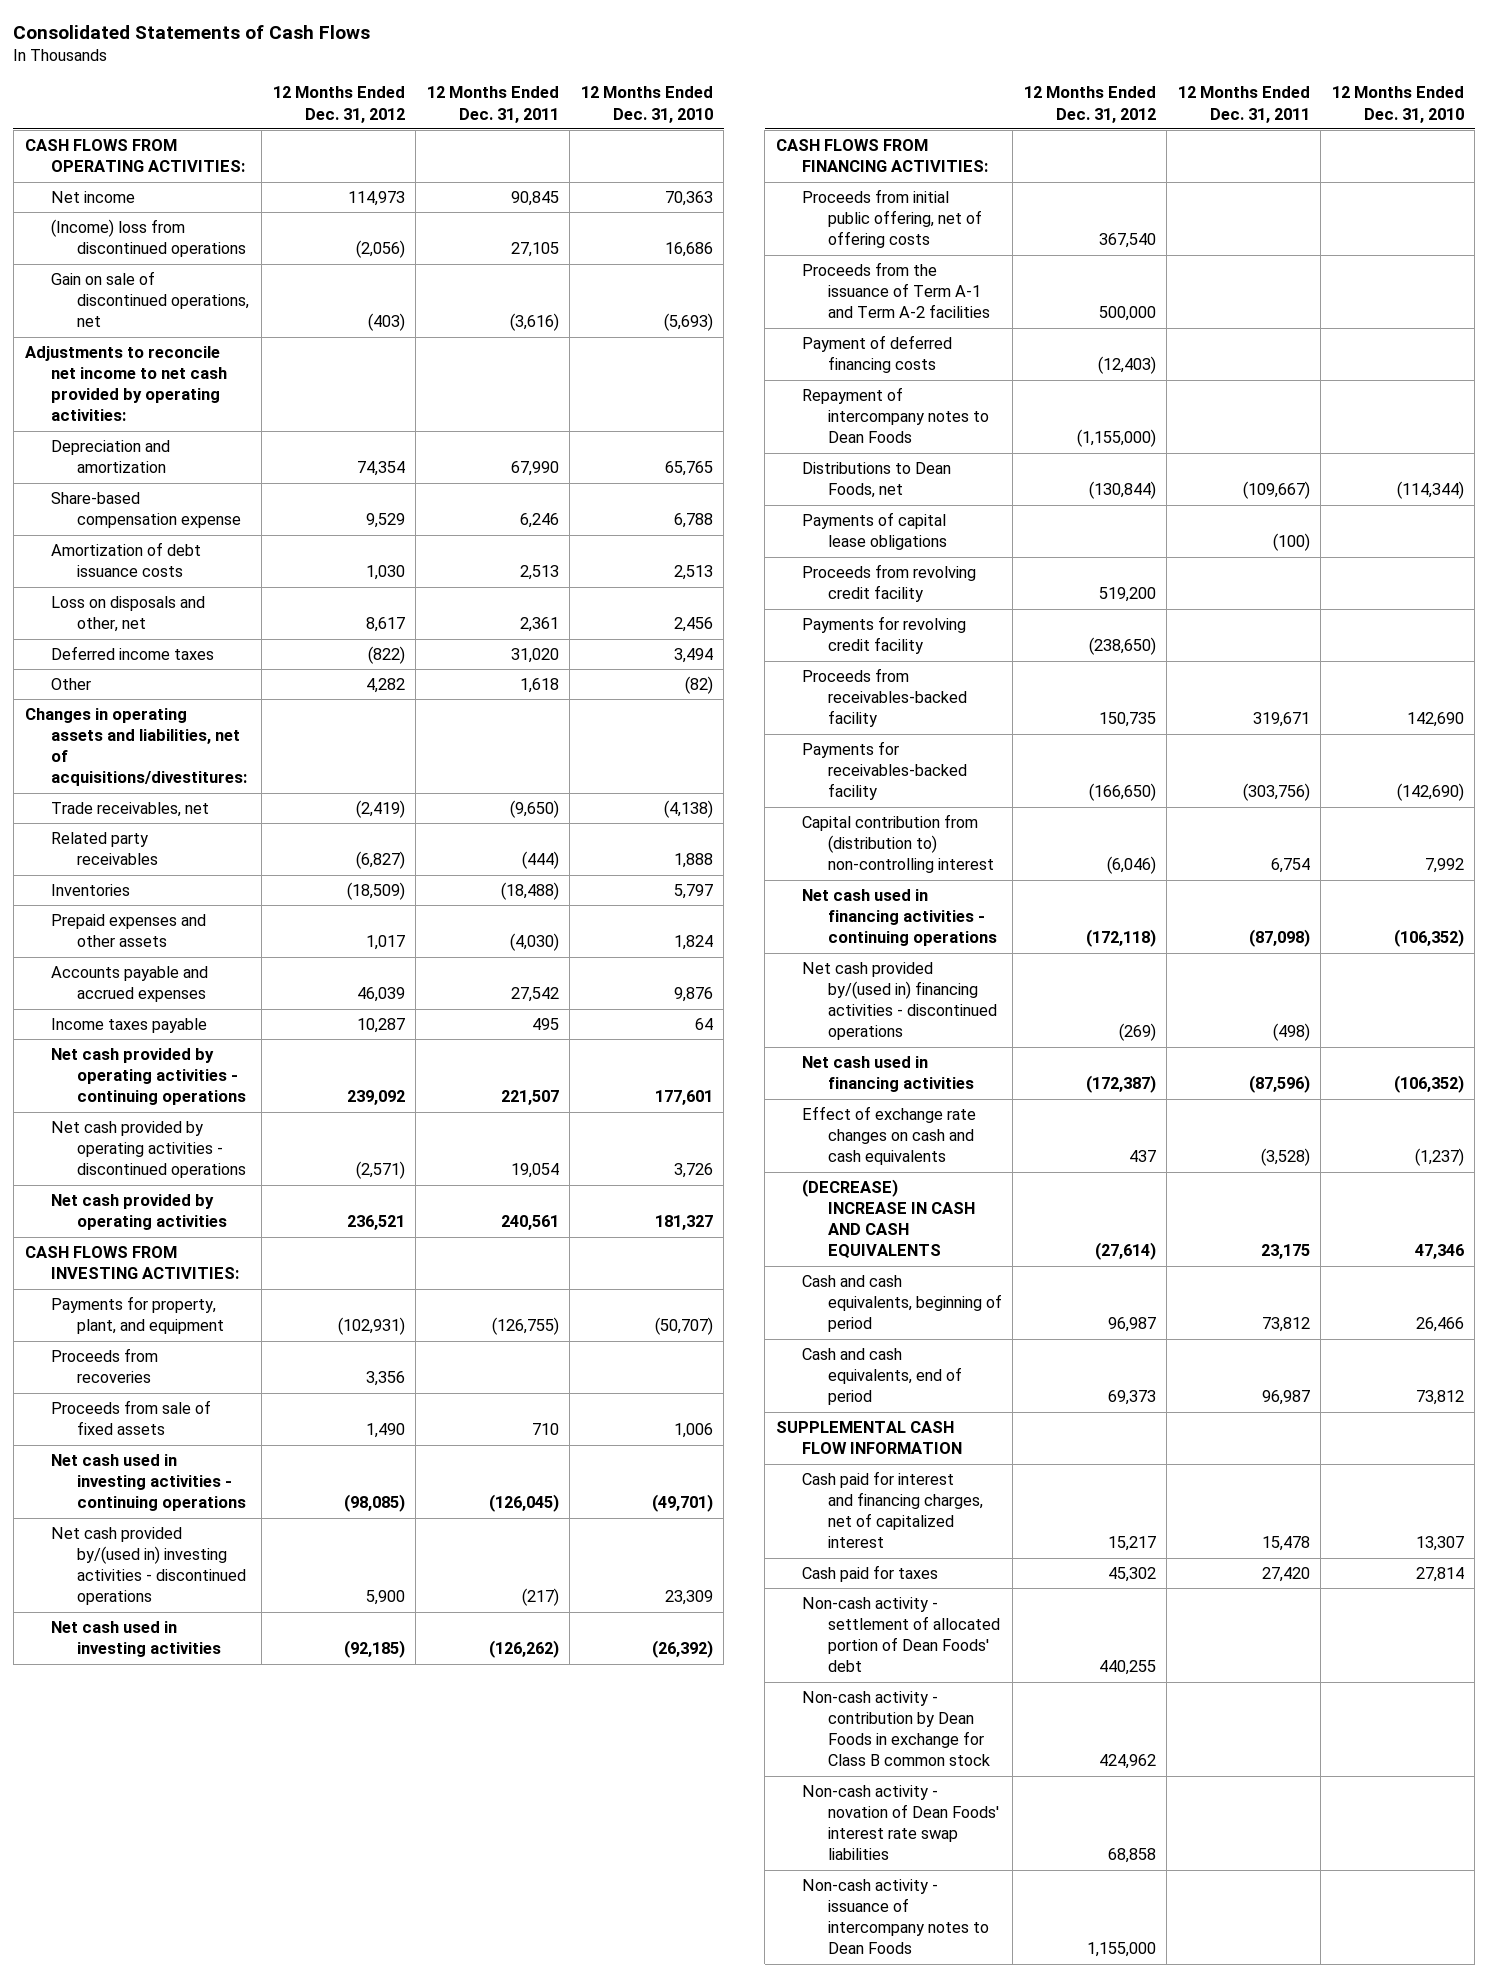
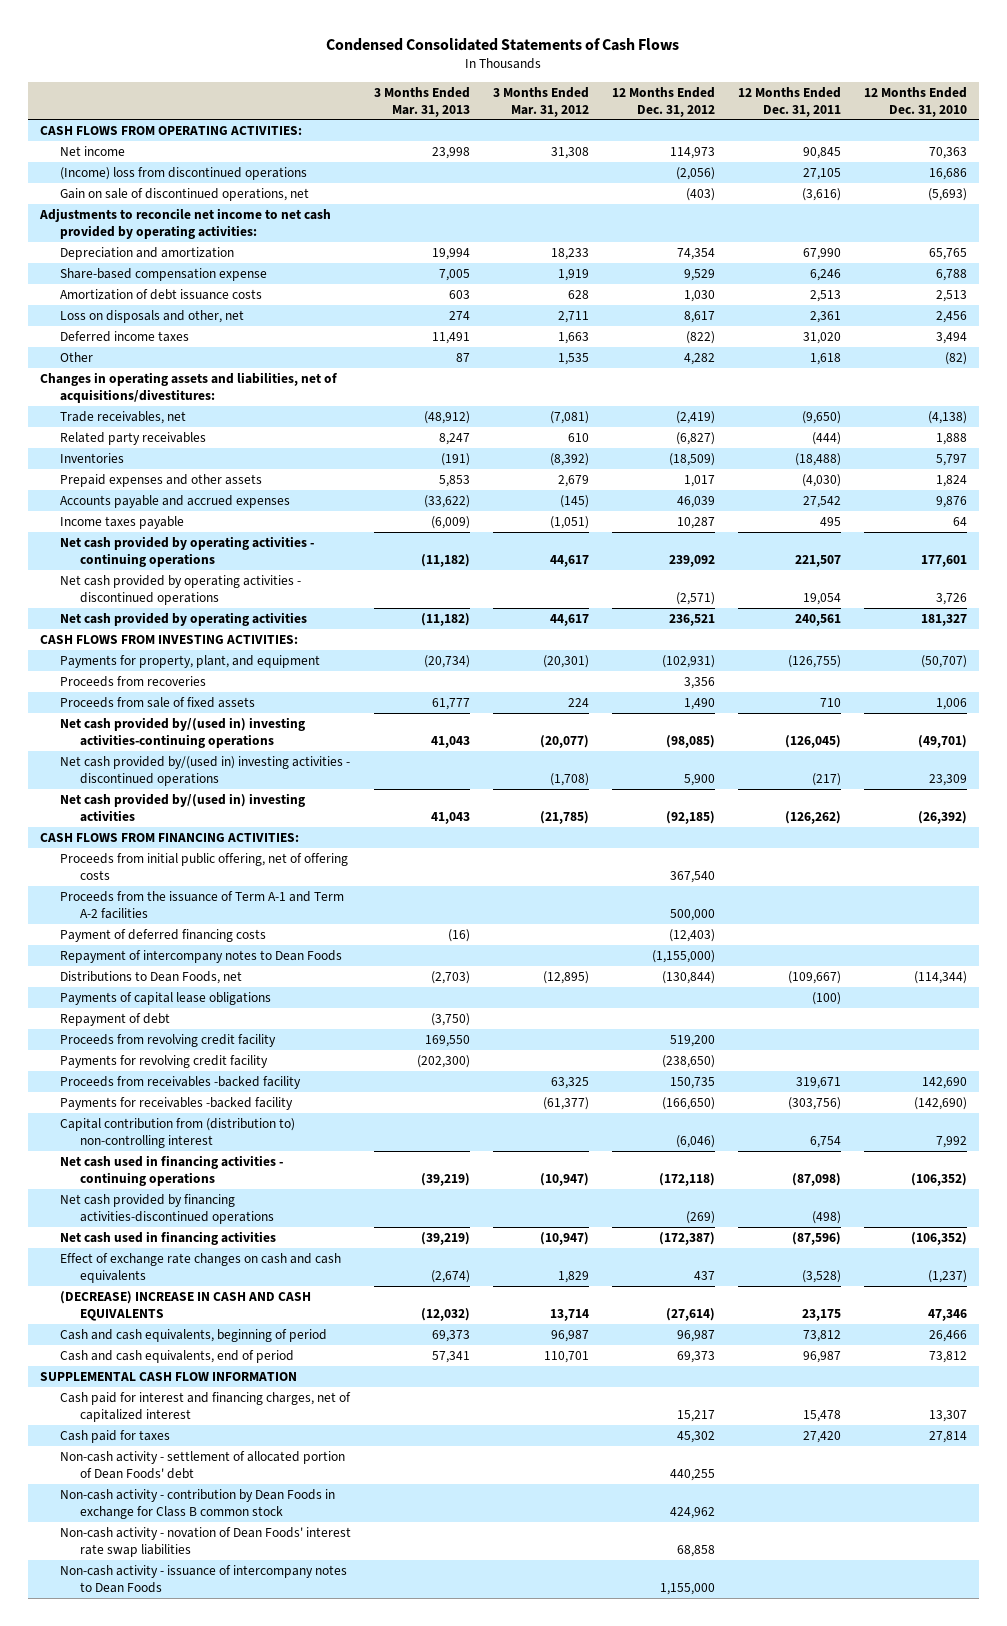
[13,24,371,39] Consolidated Statements of Cash Flows -> [326,37,680,51] Condensed Consolidated Statements of Cash Flows
none -> [373,86,470,117] 3 Months Ended Mar. 31, 2013
none -> [492,86,589,117] 3 Months Ended Mar. 31, 2012
[50,1454,246,1512] Net cash used in investing activities - continuing operations -> [59,716,305,748] Net cash provided by/(used in) investing activities-continuing operations
[50,1621,221,1658] Net cash used in investing activities -> [59,792,305,822] Net cash provided by/(used in) investing activities
none -> [59,1012,170,1026] Repayment of debt
[801,668,967,728] Proceeds from receivables-backed facility -> [59,1075,301,1089] Proceeds from receivables -backed facility
[801,741,967,801] Payments for receivables-backed facility -> [59,1096,293,1110] Payments for receivables -backed facility
[801,962,997,1041] Net cash provided by/(used in) financing activities - discontinued operations -> [59,1193,275,1224] Net cash provided by financing activities-discontinued operations

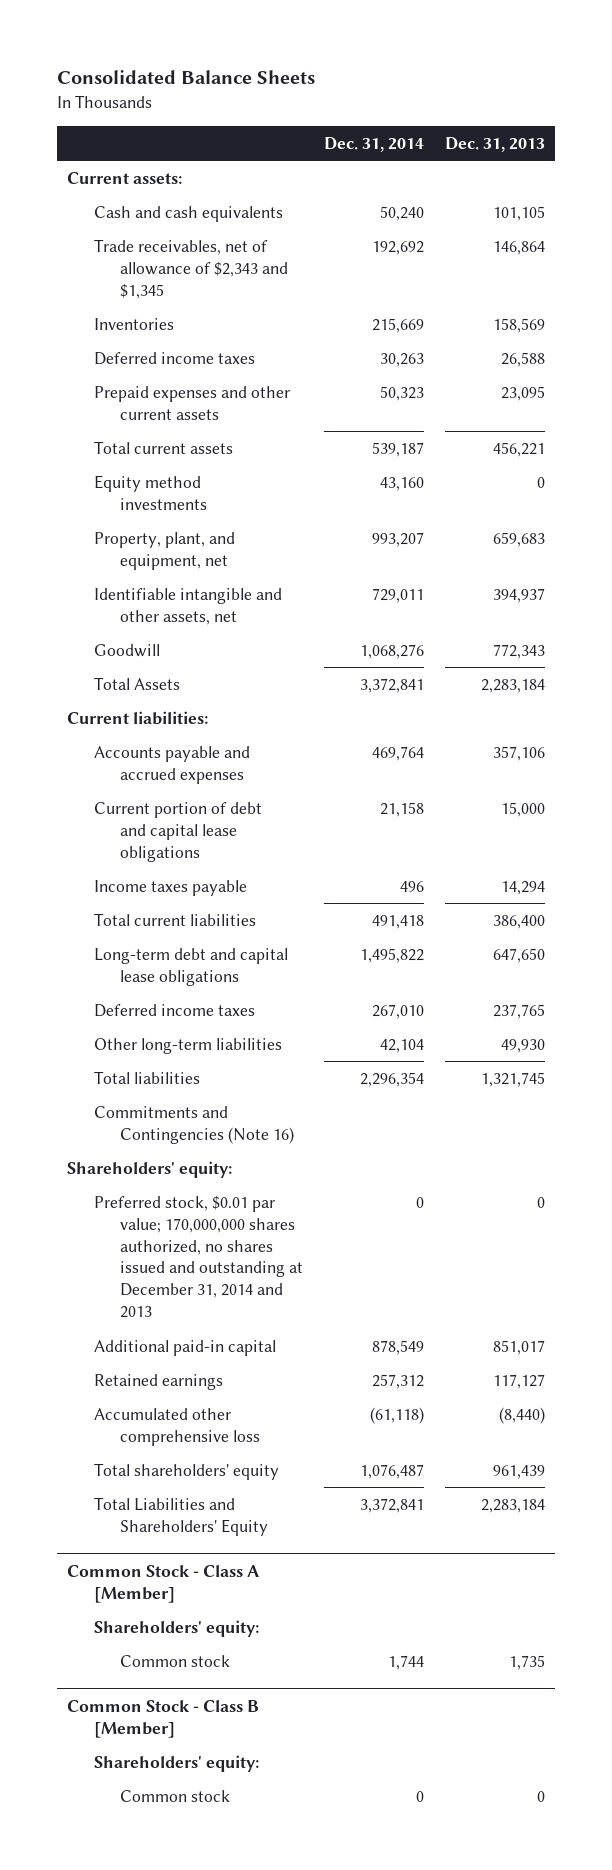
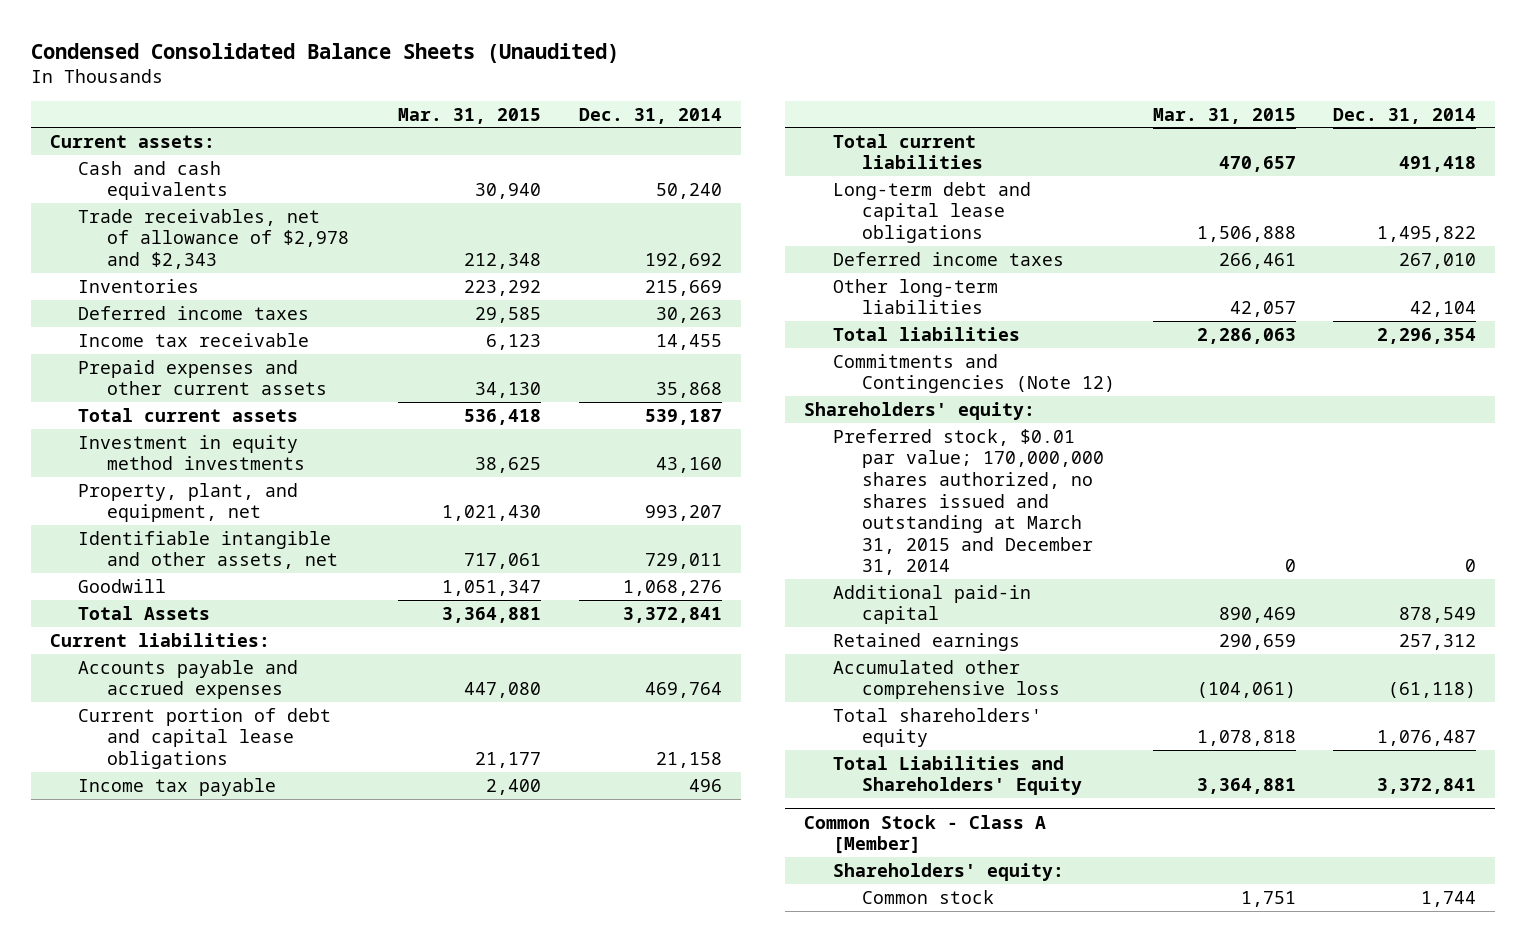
[56,70,315,85] Consolidated Balance Sheets -> [30,42,619,63] Condensed Consolidated Balance Sheets (Unaudited)
[444,136,545,152] Dec. 31, 2013 -> none
none -> [397,107,541,124] Mar. 31, 2015
[93,238,289,299] Trade receivables, net of allowance of $2,343 and $1,345 -> [78,208,350,269] Trade receivables, net of allowance of $2,978 and $2,343
none -> [78,332,310,347] Income tax receivable
[379,385,424,401] 50,323 -> [655,382,722,399] 35,868
[93,474,208,510] Equity method investments -> [78,434,306,471] Investment in equity method investments
[93,879,247,896] Income taxes payable -> [78,777,277,796] Income tax payable
[93,1105,295,1144] Commitments and Contingencies (Note 16) -> [833,353,1115,394] Commitments and Contingencies (Note 12)
[93,1195,304,1319] Preferred stock, $0.01 par value; 170,000,000 shares authorized, no shares issued and outstanding at December 31, 2014 and 2013 -> [833,428,1104,576] Preferred stock, $0.01 par value; 170,000,000 shares authorized, no shares issued and outstanding at March 31, 2015 and December 31, 2014
[67,1699,260,1738] Common Stock - Class B [Member] -> none
[93,1754,259,1772] Shareholders' equity: -> none
[120,1789,231,1802] Common stock -> none

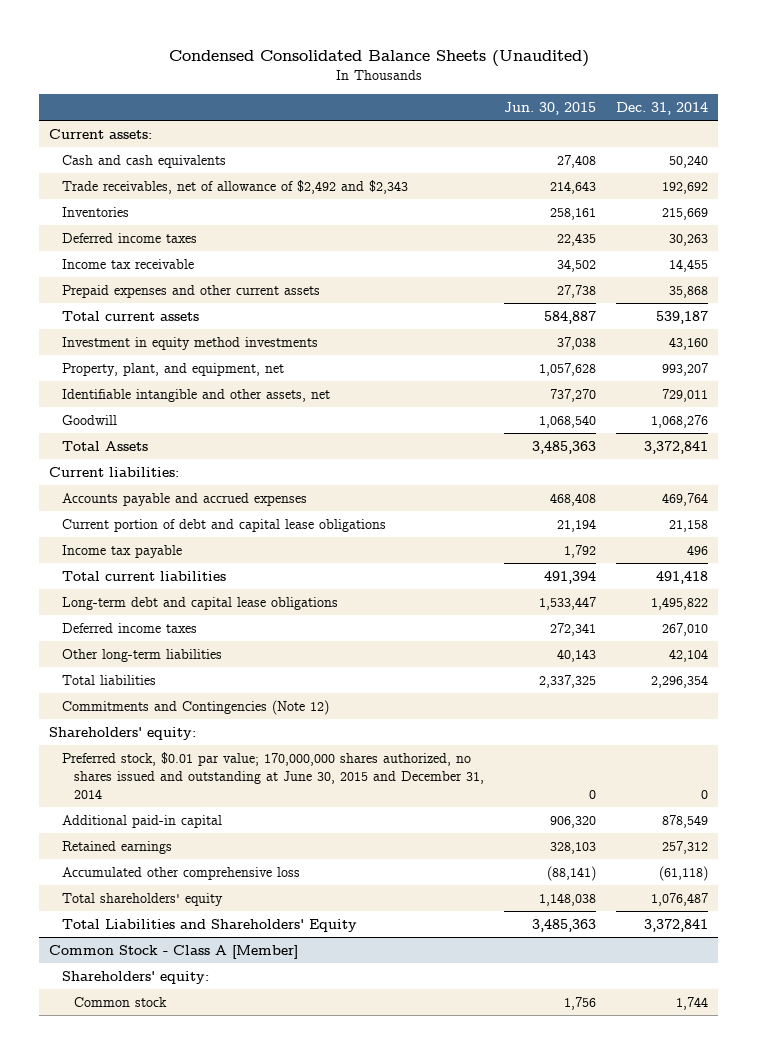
[397,107,541,124] Mar. 31, 2015 -> none
none -> [504,101,597,115] Jun. 30, 2015
[78,208,350,269] Trade receivables, net of allowance of $2,978 and $2,343 -> [61,179,408,194] Trade receivables, net of allowance of $2,492 and $2,343
[833,428,1104,576] Preferred stock, $0.01 par value; 170,000,000 shares authorized, no shares issued and outstanding at March 31, 2015 and December 31, 2014 -> [61,751,485,799] Preferred stock, $0.01 par value; 170,000,000 shares authorized, no shares issued and outstanding at June 30, 2015 and December 31, 2014

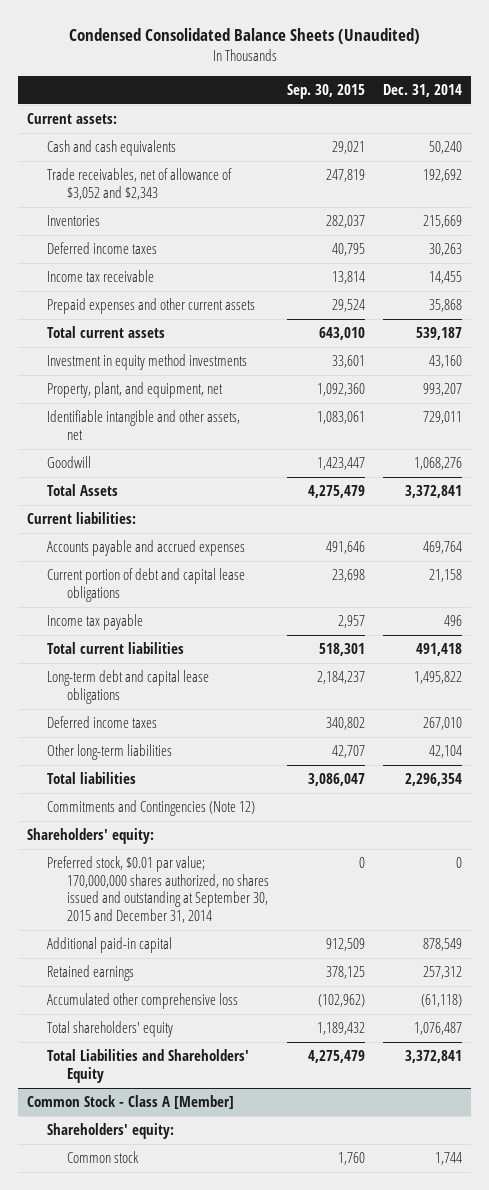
[504,101,597,115] Jun. 30, 2015 -> none
none -> [286,83,365,99] Sep. 30, 2015
[61,179,408,194] Trade receivables, net of allowance of $2,492 and $2,343 -> [46,168,232,200] Trade receivables, net of allowance of $3,052 and $2,343
[61,751,485,799] Preferred stock, $0.01 par value; 170,000,000 shares authorized, no shares issued and outstanding at June 30, 2015 and December 31, 2014 -> [46,856,269,923] Preferred stock, $0.01 par value; 170,000,000 shares authorized, no shares issued and outstanding at September 30, 2015 and December 31, 2014

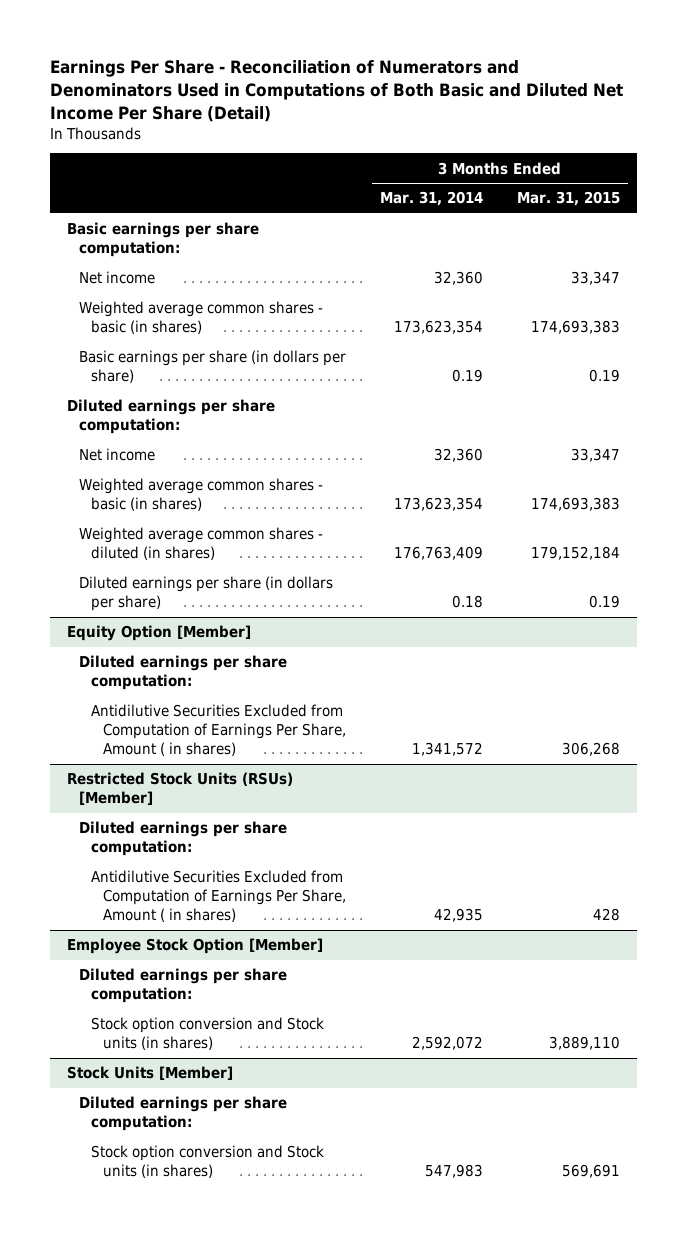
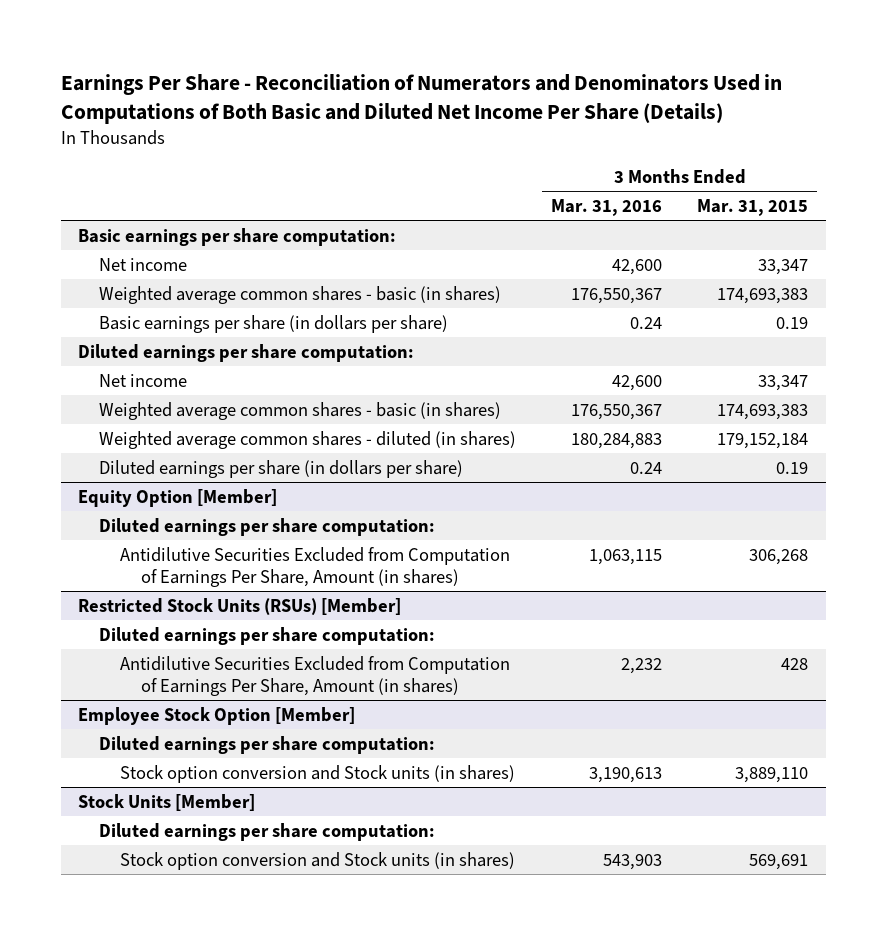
[50,60,624,122] Earnings Per Share - Reconciliation of Numerators and Denominators Used in Computations of Both Basic and Diluted Net Income Per Share (Detail) -> [60,73,782,124] Earnings Per Share - Reconciliation of Numerators and Denominators Used in Computations of Both Basic and Diluted Net Income Per Share (Details)
[380,191,484,207] Mar. 31, 2014 -> none
none -> [551,199,663,217] Mar. 31, 2016
[90,704,346,757] Antidilutive Securities Excluded from Computation of Earnings Per Share, Amount ( in shares) -> [120,546,511,588] Antidilutive Securities Excluded from Computation of Earnings Per Share, Amount (in shares)
[90,870,346,923] Antidilutive Securities Excluded from Computation of Earnings Per Share, Amount ( in shares) -> [120,655,511,697] Antidilutive Securities Excluded from Computation of Earnings Per Share, Amount (in shares)

